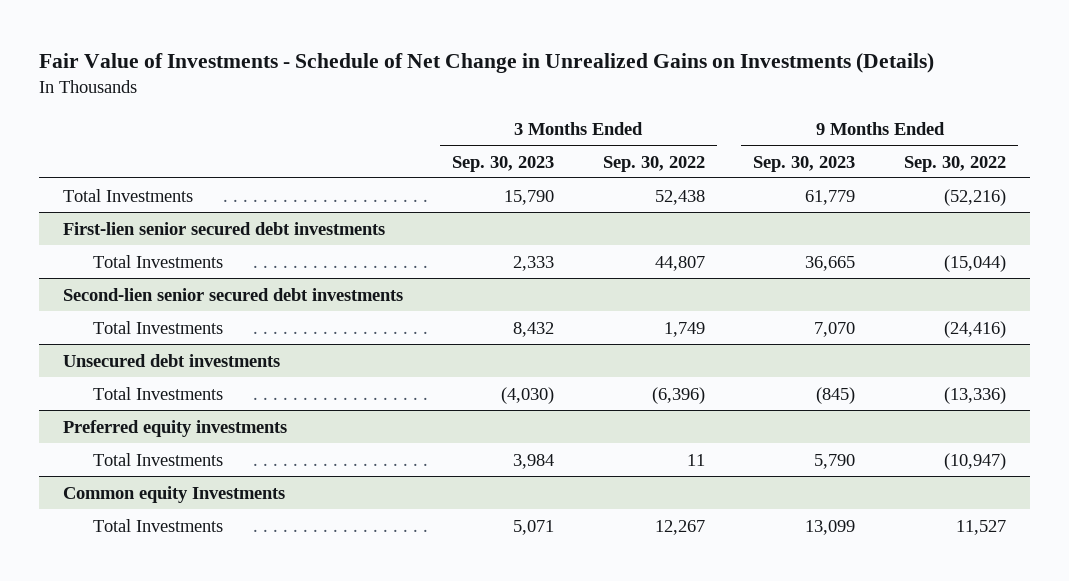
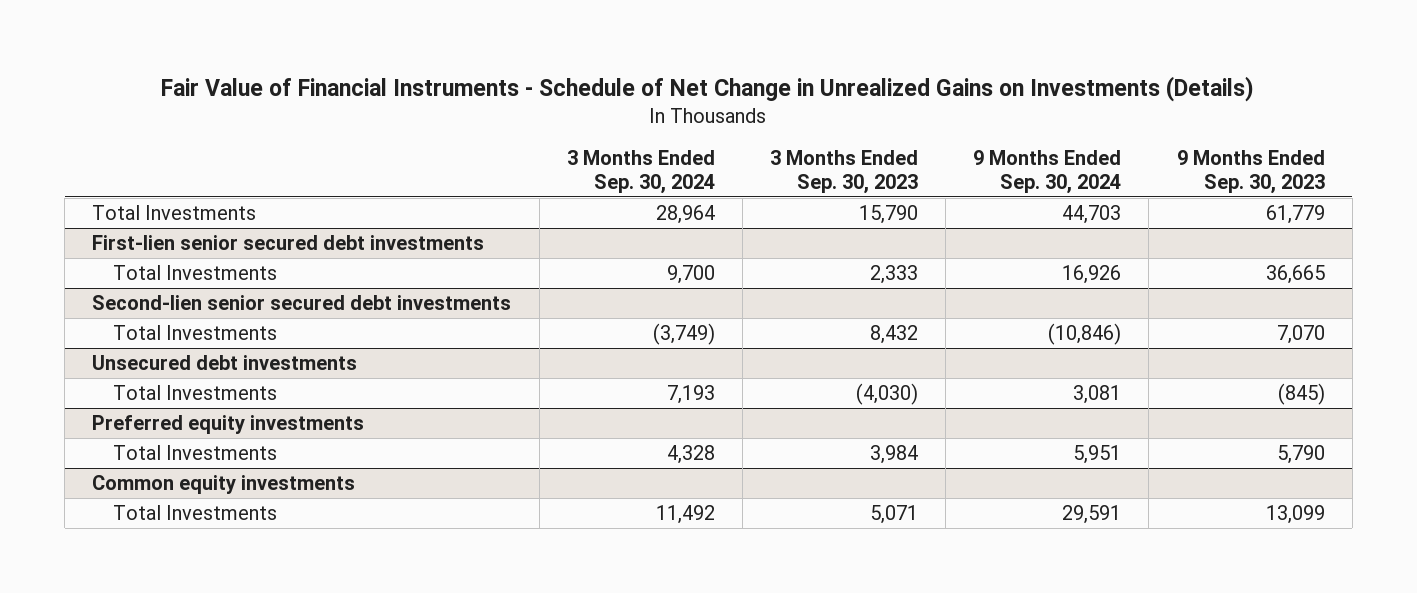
[39,53,935,74] Fair Value of Investments - Schedule of Net Change in Unrealized Gains on Investments (Details) -> [161,75,1255,102] Fair Value of Financial Instruments - Schedule of Net Change in Unrealized Gains on Investments (Details)
[602,155,705,172] Sep. 30, 2022 -> none
[903,155,1006,172] Sep. 30, 2022 -> none
none -> [566,149,715,195] 3 Months Ended Sep. 30, 2024
none -> [973,149,1122,195] 9 Months Ended Sep. 30, 2024
[63,485,286,503] Common equity Investments -> [92,474,356,494] Common equity investments

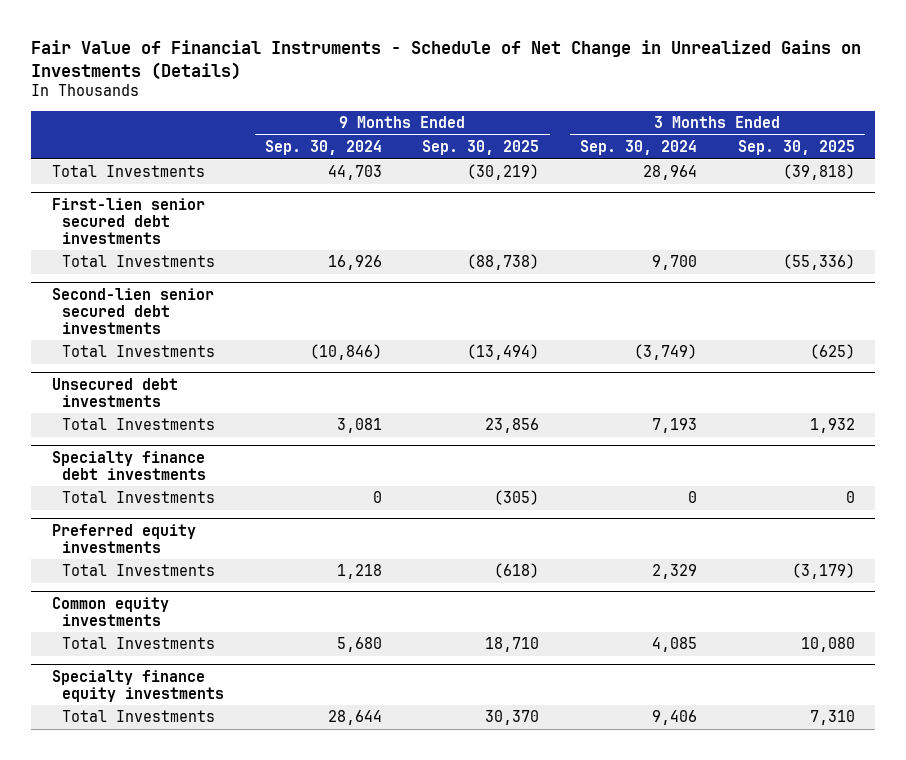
[769,149,918,195] 3 Months Ended Sep. 30, 2023 -> none
[1176,149,1325,195] 9 Months Ended Sep. 30, 2023 -> none
none -> [422,140,540,156] Sep. 30, 2025
none -> [737,140,855,156] Sep. 30, 2025
none -> [51,450,207,480] Specialty finance debt investments
none -> [62,491,216,504] Total Investments
[666,444,715,464] 4,328 -> [652,564,698,580] 2,329
[1073,444,1122,464] 5,951 -> [336,564,382,580] 1,218
[655,504,715,524] 11,492 -> [652,637,698,653] 4,085
[1062,504,1122,524] 29,591 -> [336,637,382,653] 5,680
none -> [51,669,225,702] Specialty finance equity investments
none -> [62,710,216,723] Total Investments

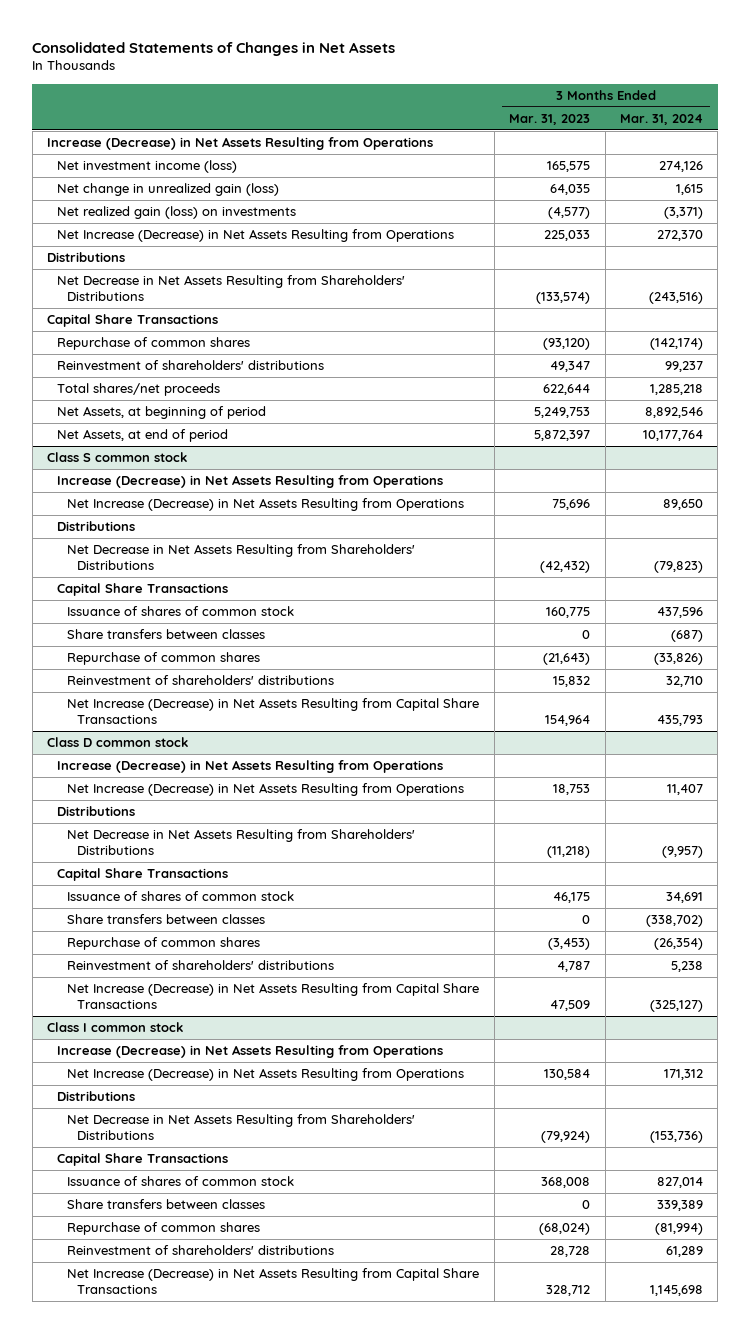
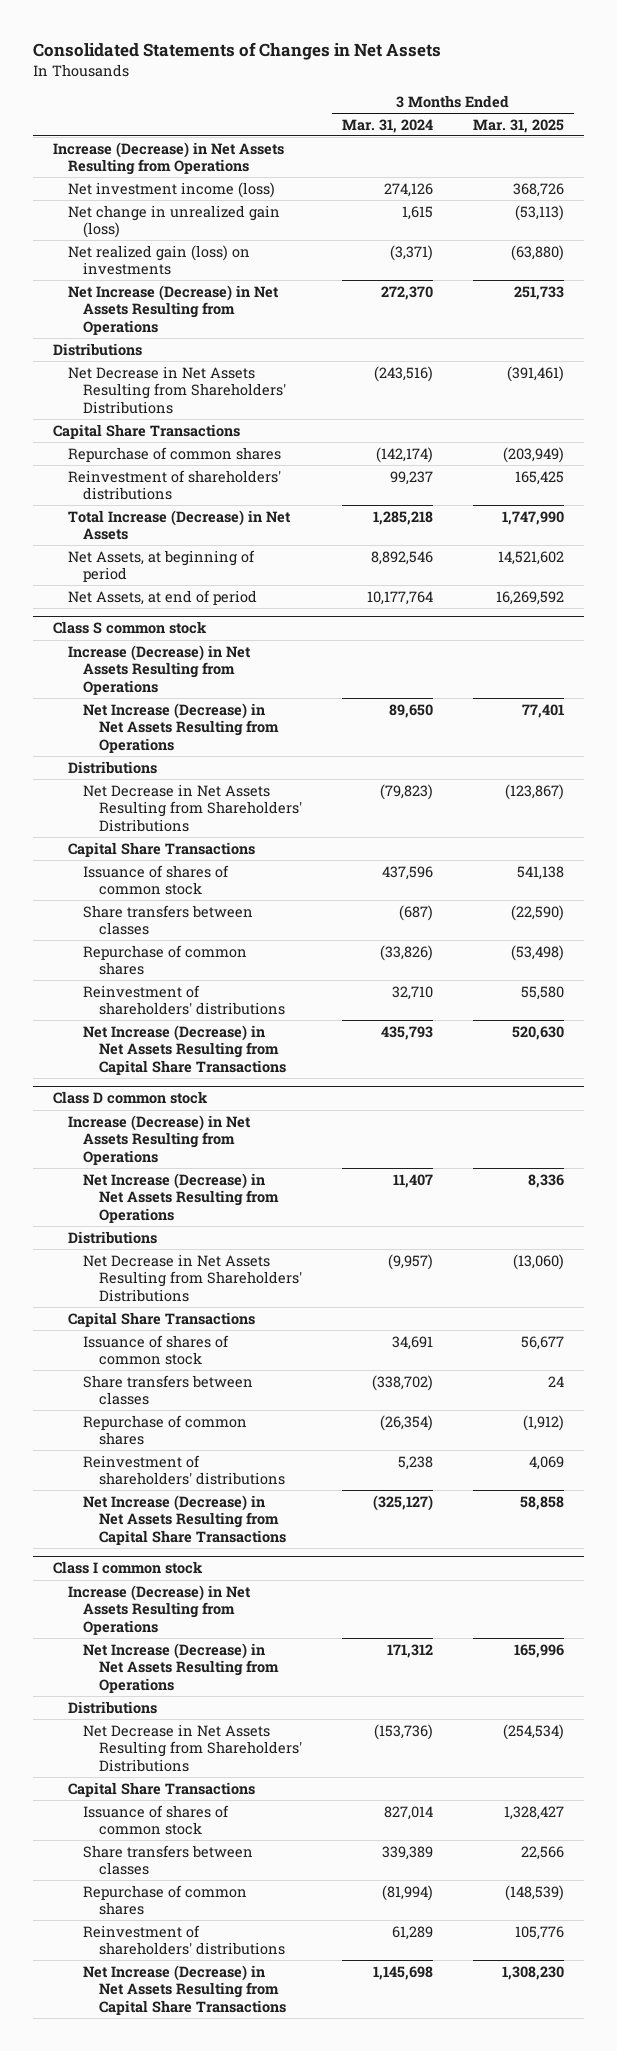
[509,113,591,125] Mar. 31, 2023 -> none
none -> [473,118,565,133] Mar. 31, 2025
[57,383,221,397] Total shares/net proceeds -> [68,509,292,541] Total Increase (Decrease) in Net Assets

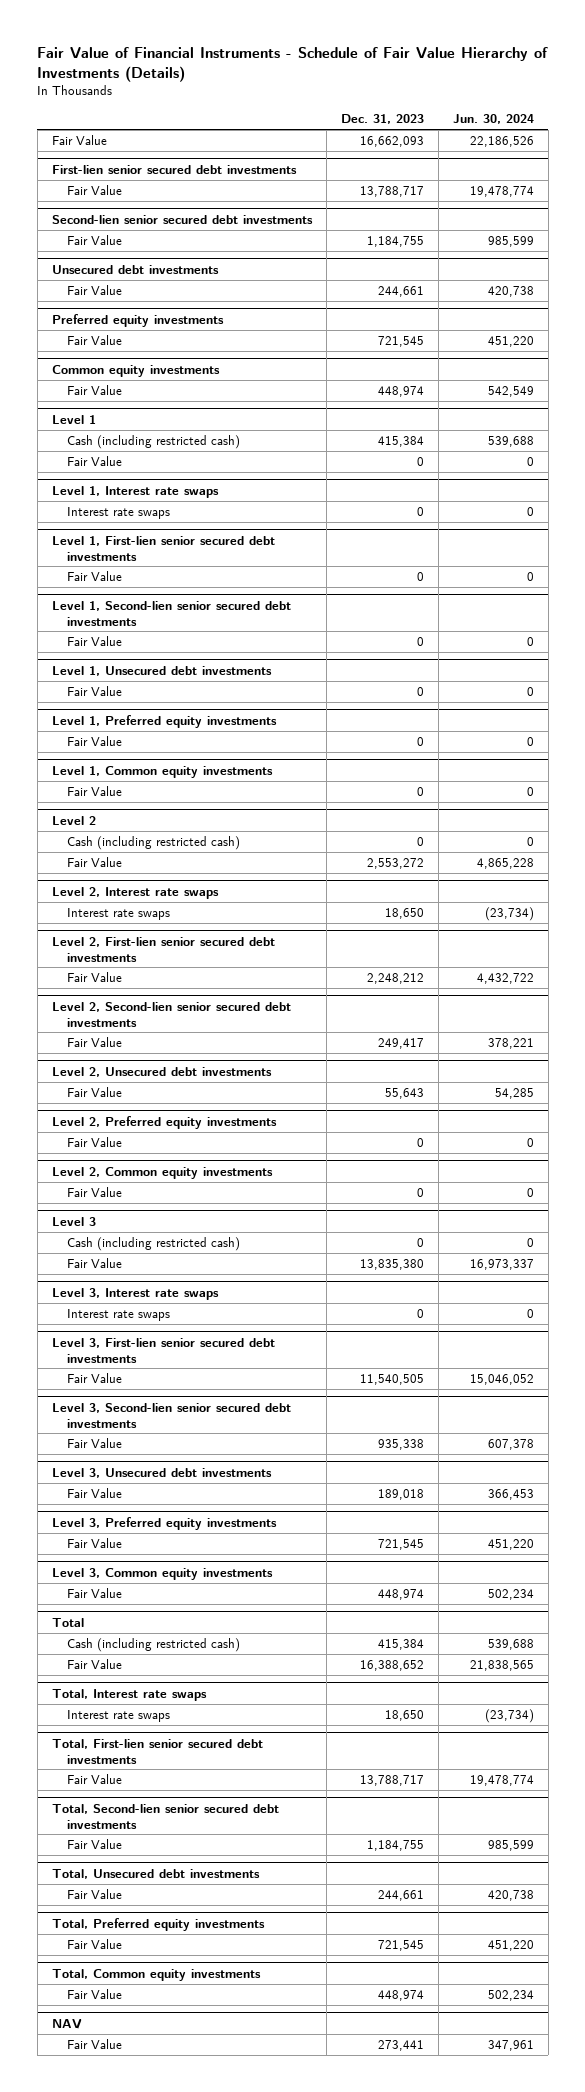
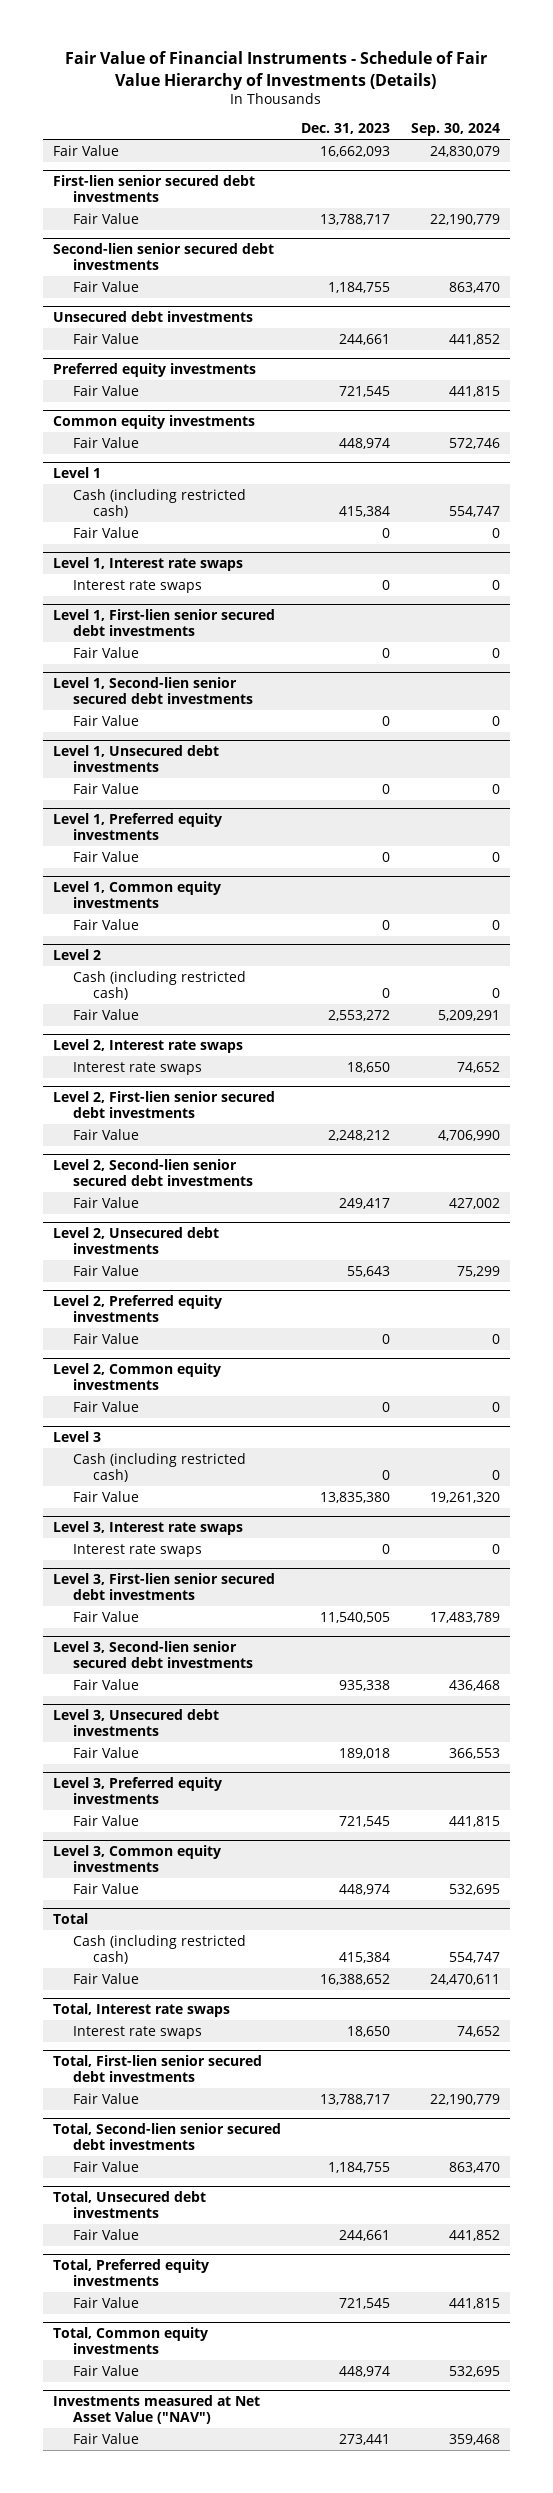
[452,114,534,125] Jun. 30, 2024 -> none
none -> [410,123,500,137] Sep. 30, 2024
[51,2018,82,2029] NAV -> [53,2394,261,2425] Investments measured at Net Asset Value ("NAV")

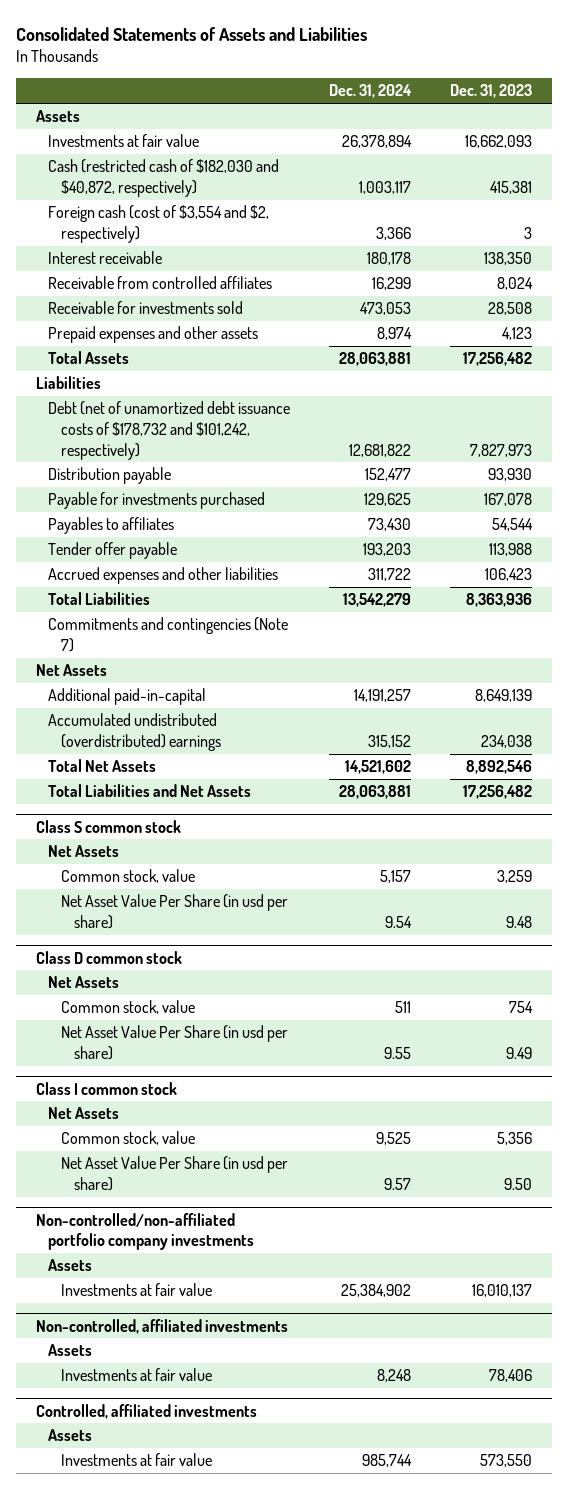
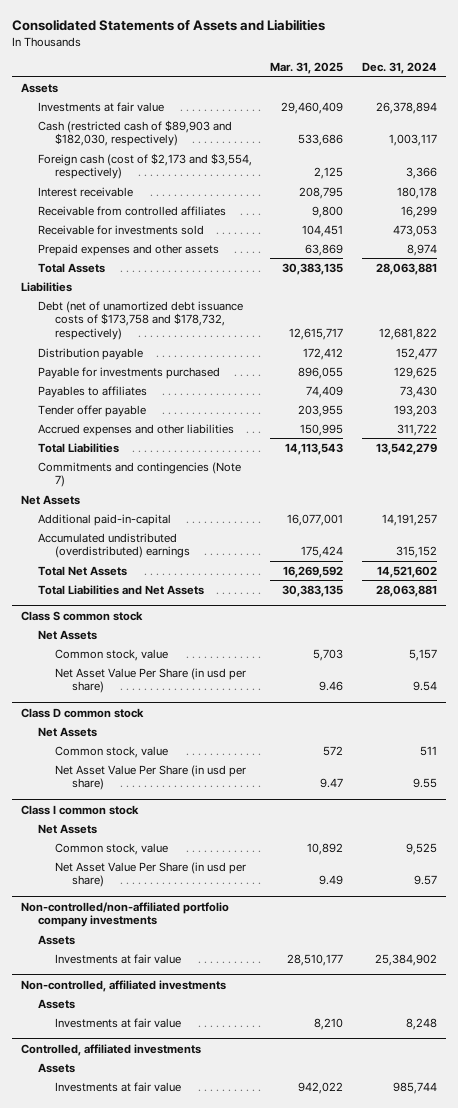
[450,84,533,99] Dec. 31, 2023 -> none
none -> [270,62,344,75] Mar. 31, 2025
[48,159,280,197] Cash (restricted cash of $182,030 and $40,872, respectively) -> [38,119,233,147] Cash (restricted cash of $89,903 and $182,030, respectively)
[48,205,270,243] Foreign cash (cost of $3,554 and $2, respectively) -> [38,152,253,180] Foreign cash (cost of $2,173 and $3,554, respectively)
[48,401,291,460] Debt (net of unamortized debt issuance costs of $178,732 and $101,242, respectively) -> [38,300,244,341] Debt (net of unamortized debt issuance costs of $173,758 and $178,732, respectively)

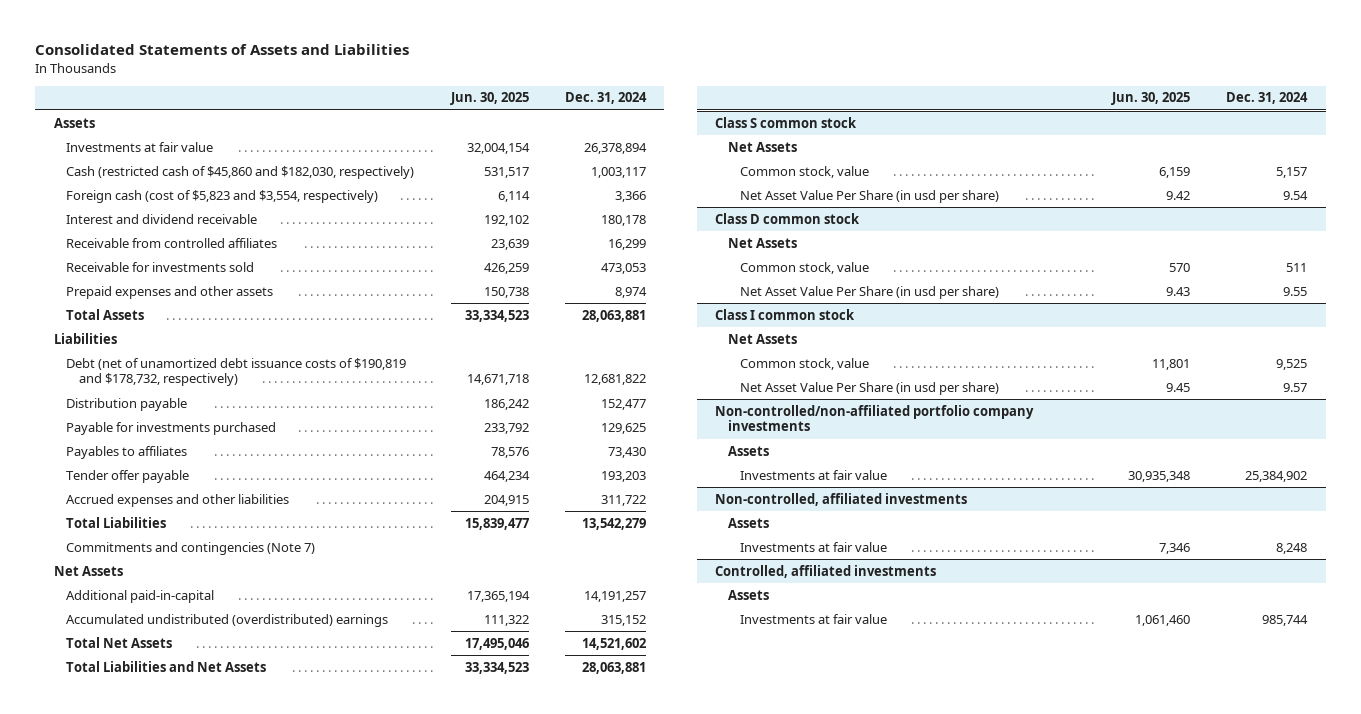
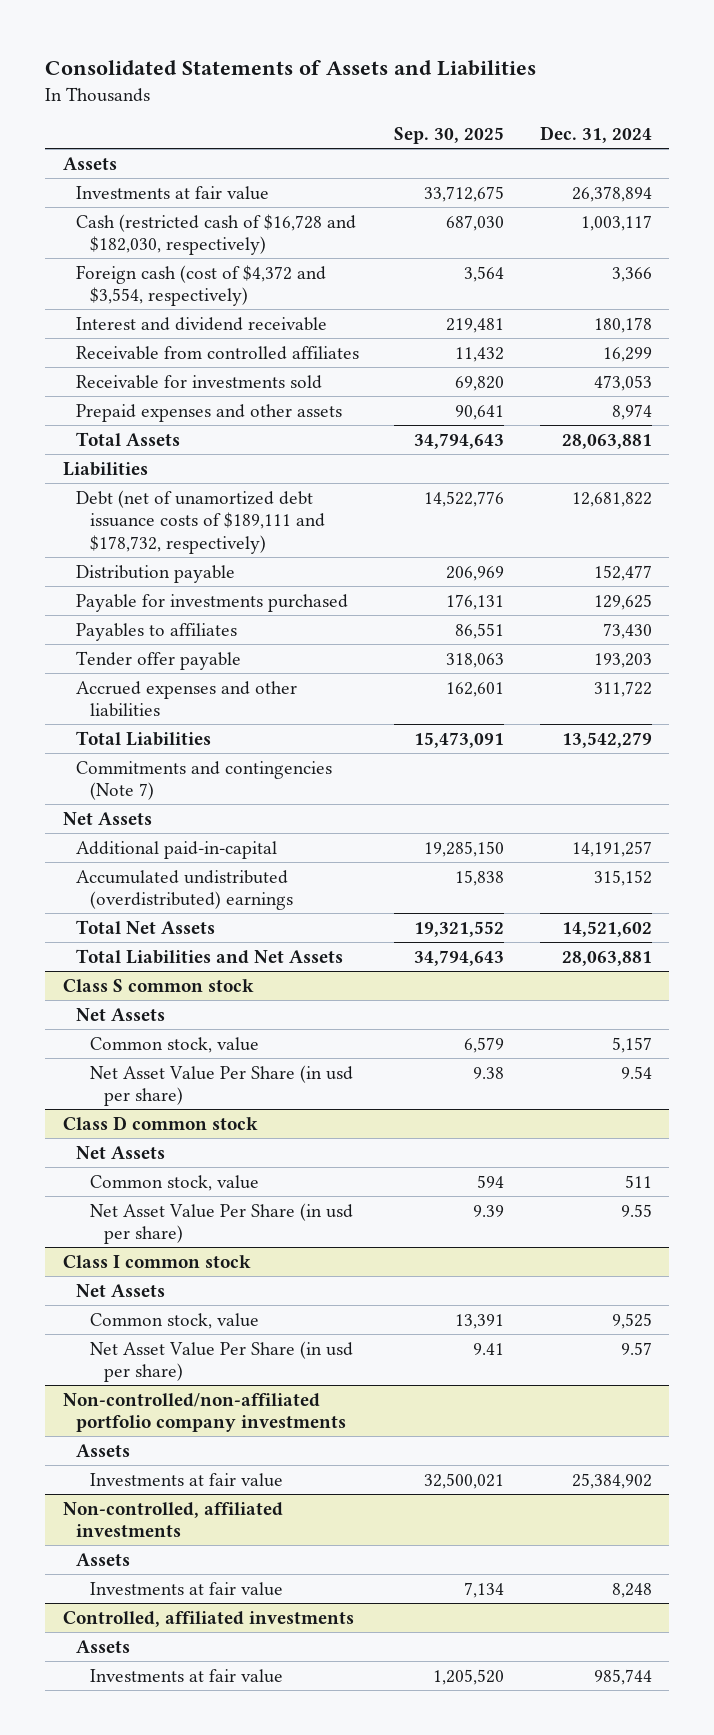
[449,92,529,106] Jun. 30, 2025 -> none
none -> [394,127,505,145] Sep. 30, 2025
[66,165,415,179] Cash (restricted cash of $45,860 and $182,030, respectively) -> [76,213,357,256] Cash (restricted cash of $16,728 and $182,030, respectively)
[66,189,379,203] Foreign cash (cost of $5,823 and $3,554, respectively) -> [76,264,327,307] Foreign cash (cost of $4,372 and $3,554, respectively)
[66,357,407,387] Debt (net of unamortized debt issuance costs of $190,819 and $178,732, respectively) -> [76,489,325,554] Debt (net of unamortized debt issuance costs of $189,111 and $178,732, respectively)

